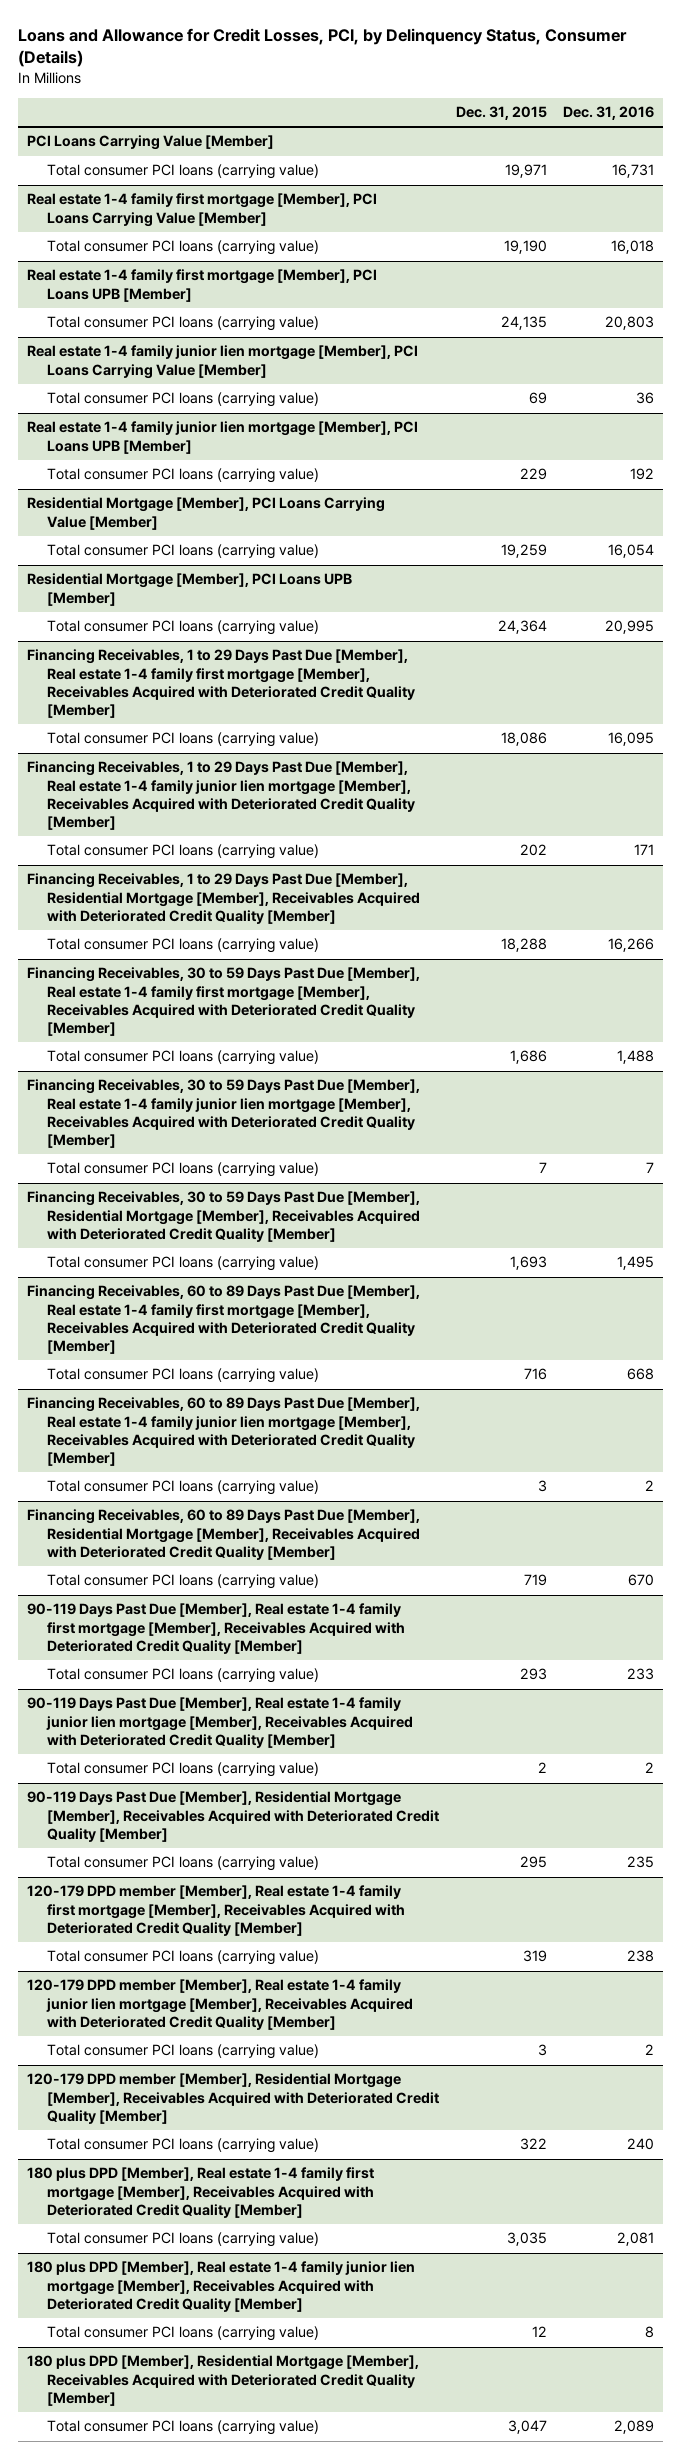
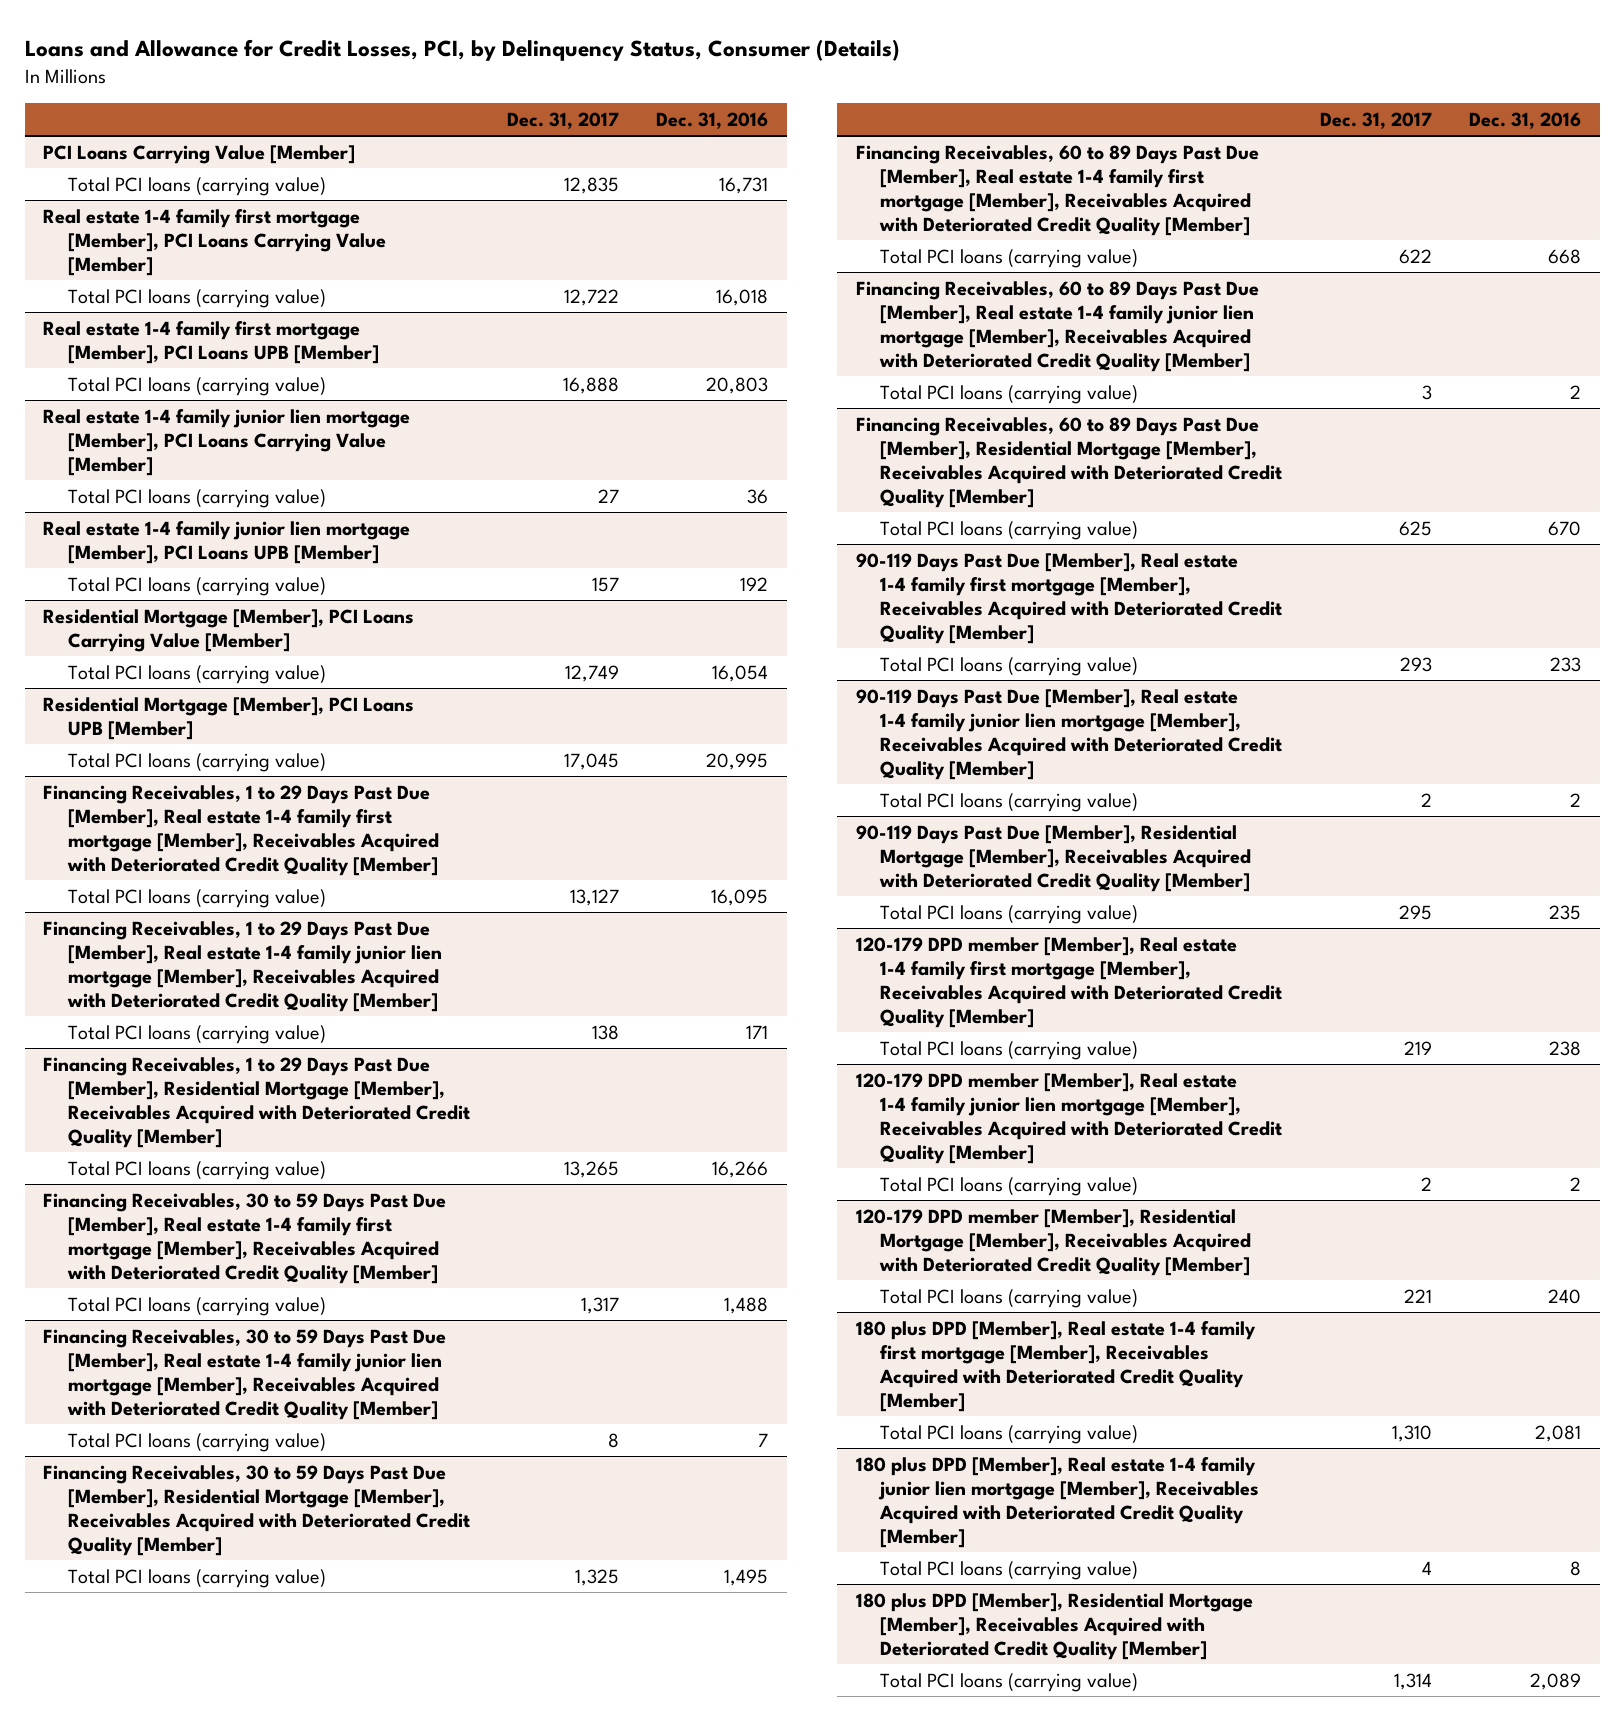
[455,105,547,120] Dec. 31, 2015 -> none
none -> [507,111,620,129] Dec. 31, 2017
[47,164,320,180] Total consumer PCI loans (carrying value) -> [67,176,326,196] Total PCI loans (carrying value)
[47,240,320,256] Total consumer PCI loans (carrying value) -> [67,288,326,308] Total PCI loans (carrying value)
[47,316,320,332] Total consumer PCI loans (carrying value) -> [67,376,326,396] Total PCI loans (carrying value)
[47,392,320,408] Total consumer PCI loans (carrying value) -> [67,488,326,508] Total PCI loans (carrying value)
[47,468,320,484] Total consumer PCI loans (carrying value) -> [67,576,326,596] Total PCI loans (carrying value)
[47,544,320,560] Total consumer PCI loans (carrying value) -> [67,664,326,684] Total PCI loans (carrying value)
[47,620,320,636] Total consumer PCI loans (carrying value) -> [67,752,326,772] Total PCI loans (carrying value)
[47,732,320,748] Total consumer PCI loans (carrying value) -> [67,888,326,908] Total PCI loans (carrying value)
[47,844,320,860] Total consumer PCI loans (carrying value) -> [67,1024,326,1044] Total PCI loans (carrying value)
[47,938,320,954] Total consumer PCI loans (carrying value) -> [67,1160,326,1180] Total PCI loans (carrying value)
[47,1050,320,1066] Total consumer PCI loans (carrying value) -> [67,1296,326,1316] Total PCI loans (carrying value)
[47,1162,320,1178] Total consumer PCI loans (carrying value) -> [67,1432,326,1452] Total PCI loans (carrying value)
[47,1256,320,1272] Total consumer PCI loans (carrying value) -> [67,1568,326,1588] Total PCI loans (carrying value)
[47,1368,320,1384] Total consumer PCI loans (carrying value) -> [880,248,1139,268] Total PCI loans (carrying value)
[47,1480,320,1496] Total consumer PCI loans (carrying value) -> [880,384,1139,404] Total PCI loans (carrying value)
[47,1574,320,1590] Total consumer PCI loans (carrying value) -> [880,520,1139,540] Total PCI loans (carrying value)
[47,1668,320,1684] Total consumer PCI loans (carrying value) -> [880,656,1139,676] Total PCI loans (carrying value)
[47,1762,320,1778] Total consumer PCI loans (carrying value) -> [880,792,1139,812] Total PCI loans (carrying value)
[47,1856,320,1872] Total consumer PCI loans (carrying value) -> [880,904,1139,924] Total PCI loans (carrying value)
[47,1950,320,1966] Total consumer PCI loans (carrying value) -> [880,1040,1139,1060] Total PCI loans (carrying value)
[47,2044,320,2060] Total consumer PCI loans (carrying value) -> [880,1176,1139,1196] Total PCI loans (carrying value)
[47,2138,320,2154] Total consumer PCI loans (carrying value) -> [880,1288,1139,1308] Total PCI loans (carrying value)
[47,2232,320,2248] Total consumer PCI loans (carrying value) -> [880,1424,1139,1444] Total PCI loans (carrying value)
[47,2326,320,2342] Total consumer PCI loans (carrying value) -> [880,1560,1139,1580] Total PCI loans (carrying value)
[47,2420,320,2436] Total consumer PCI loans (carrying value) -> [880,1672,1139,1692] Total PCI loans (carrying value)

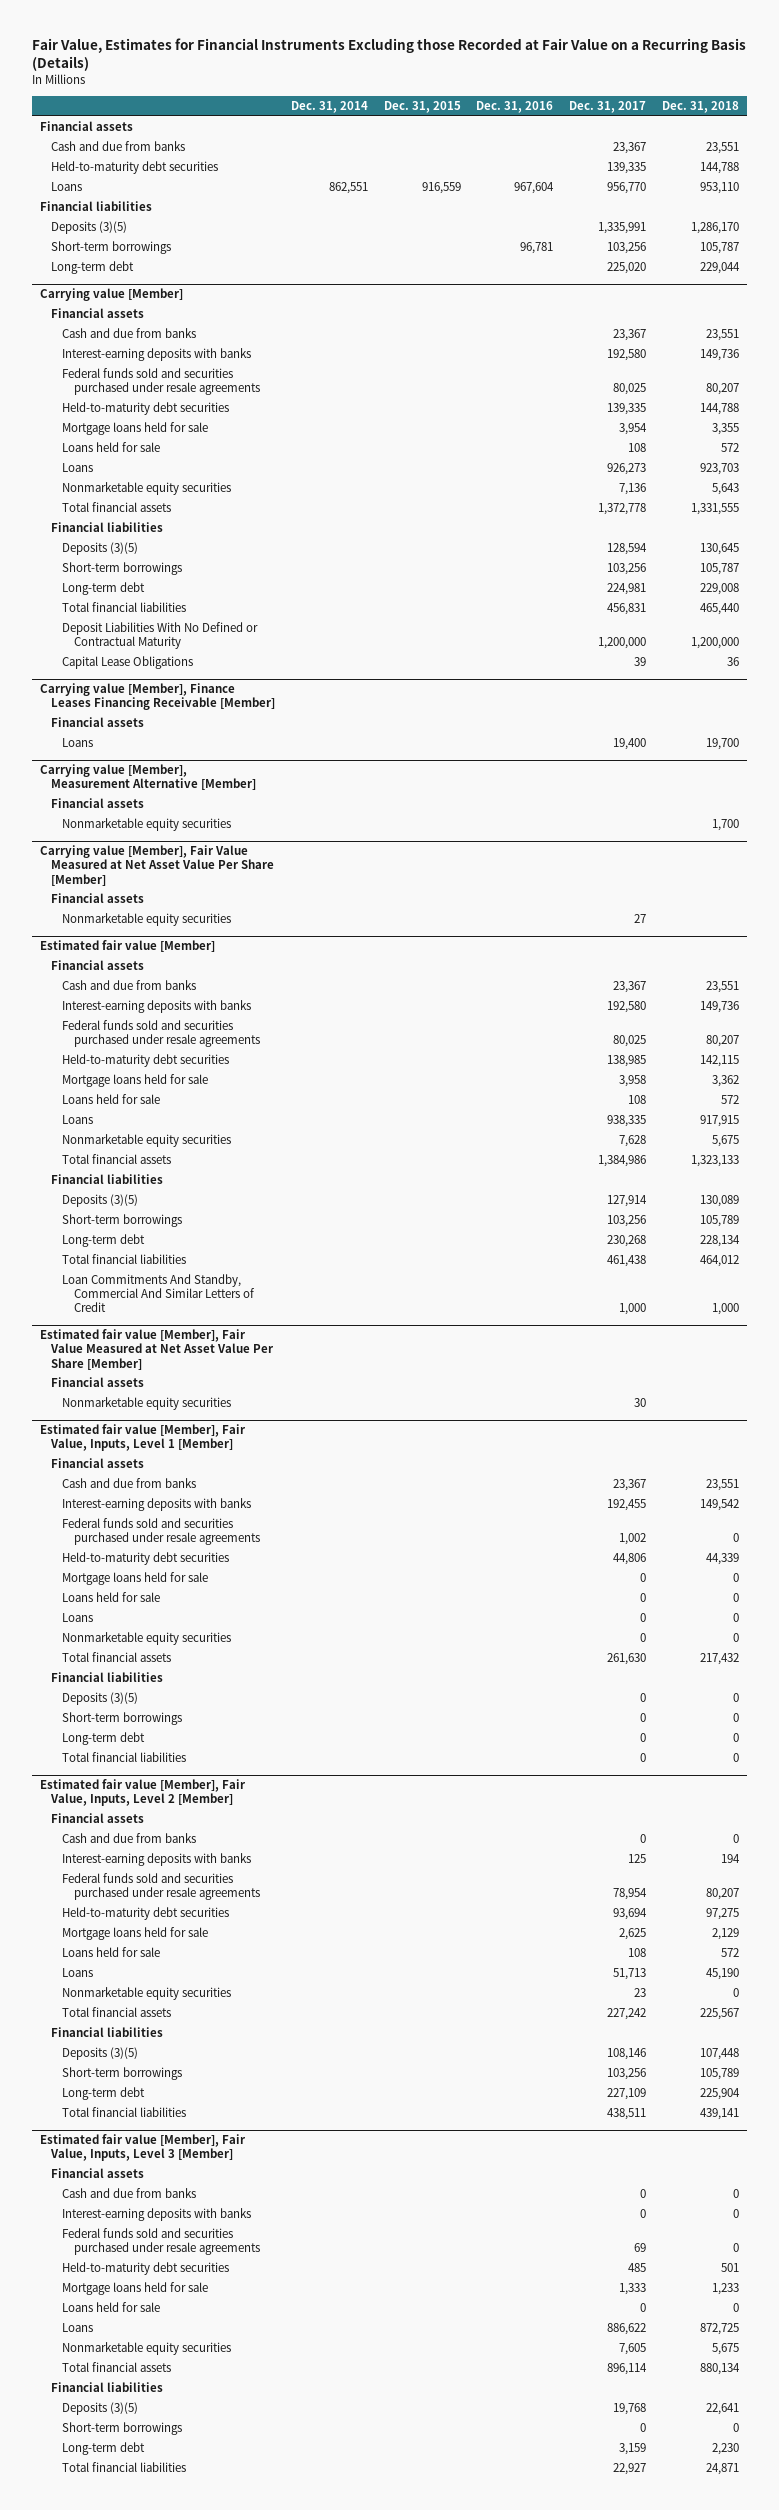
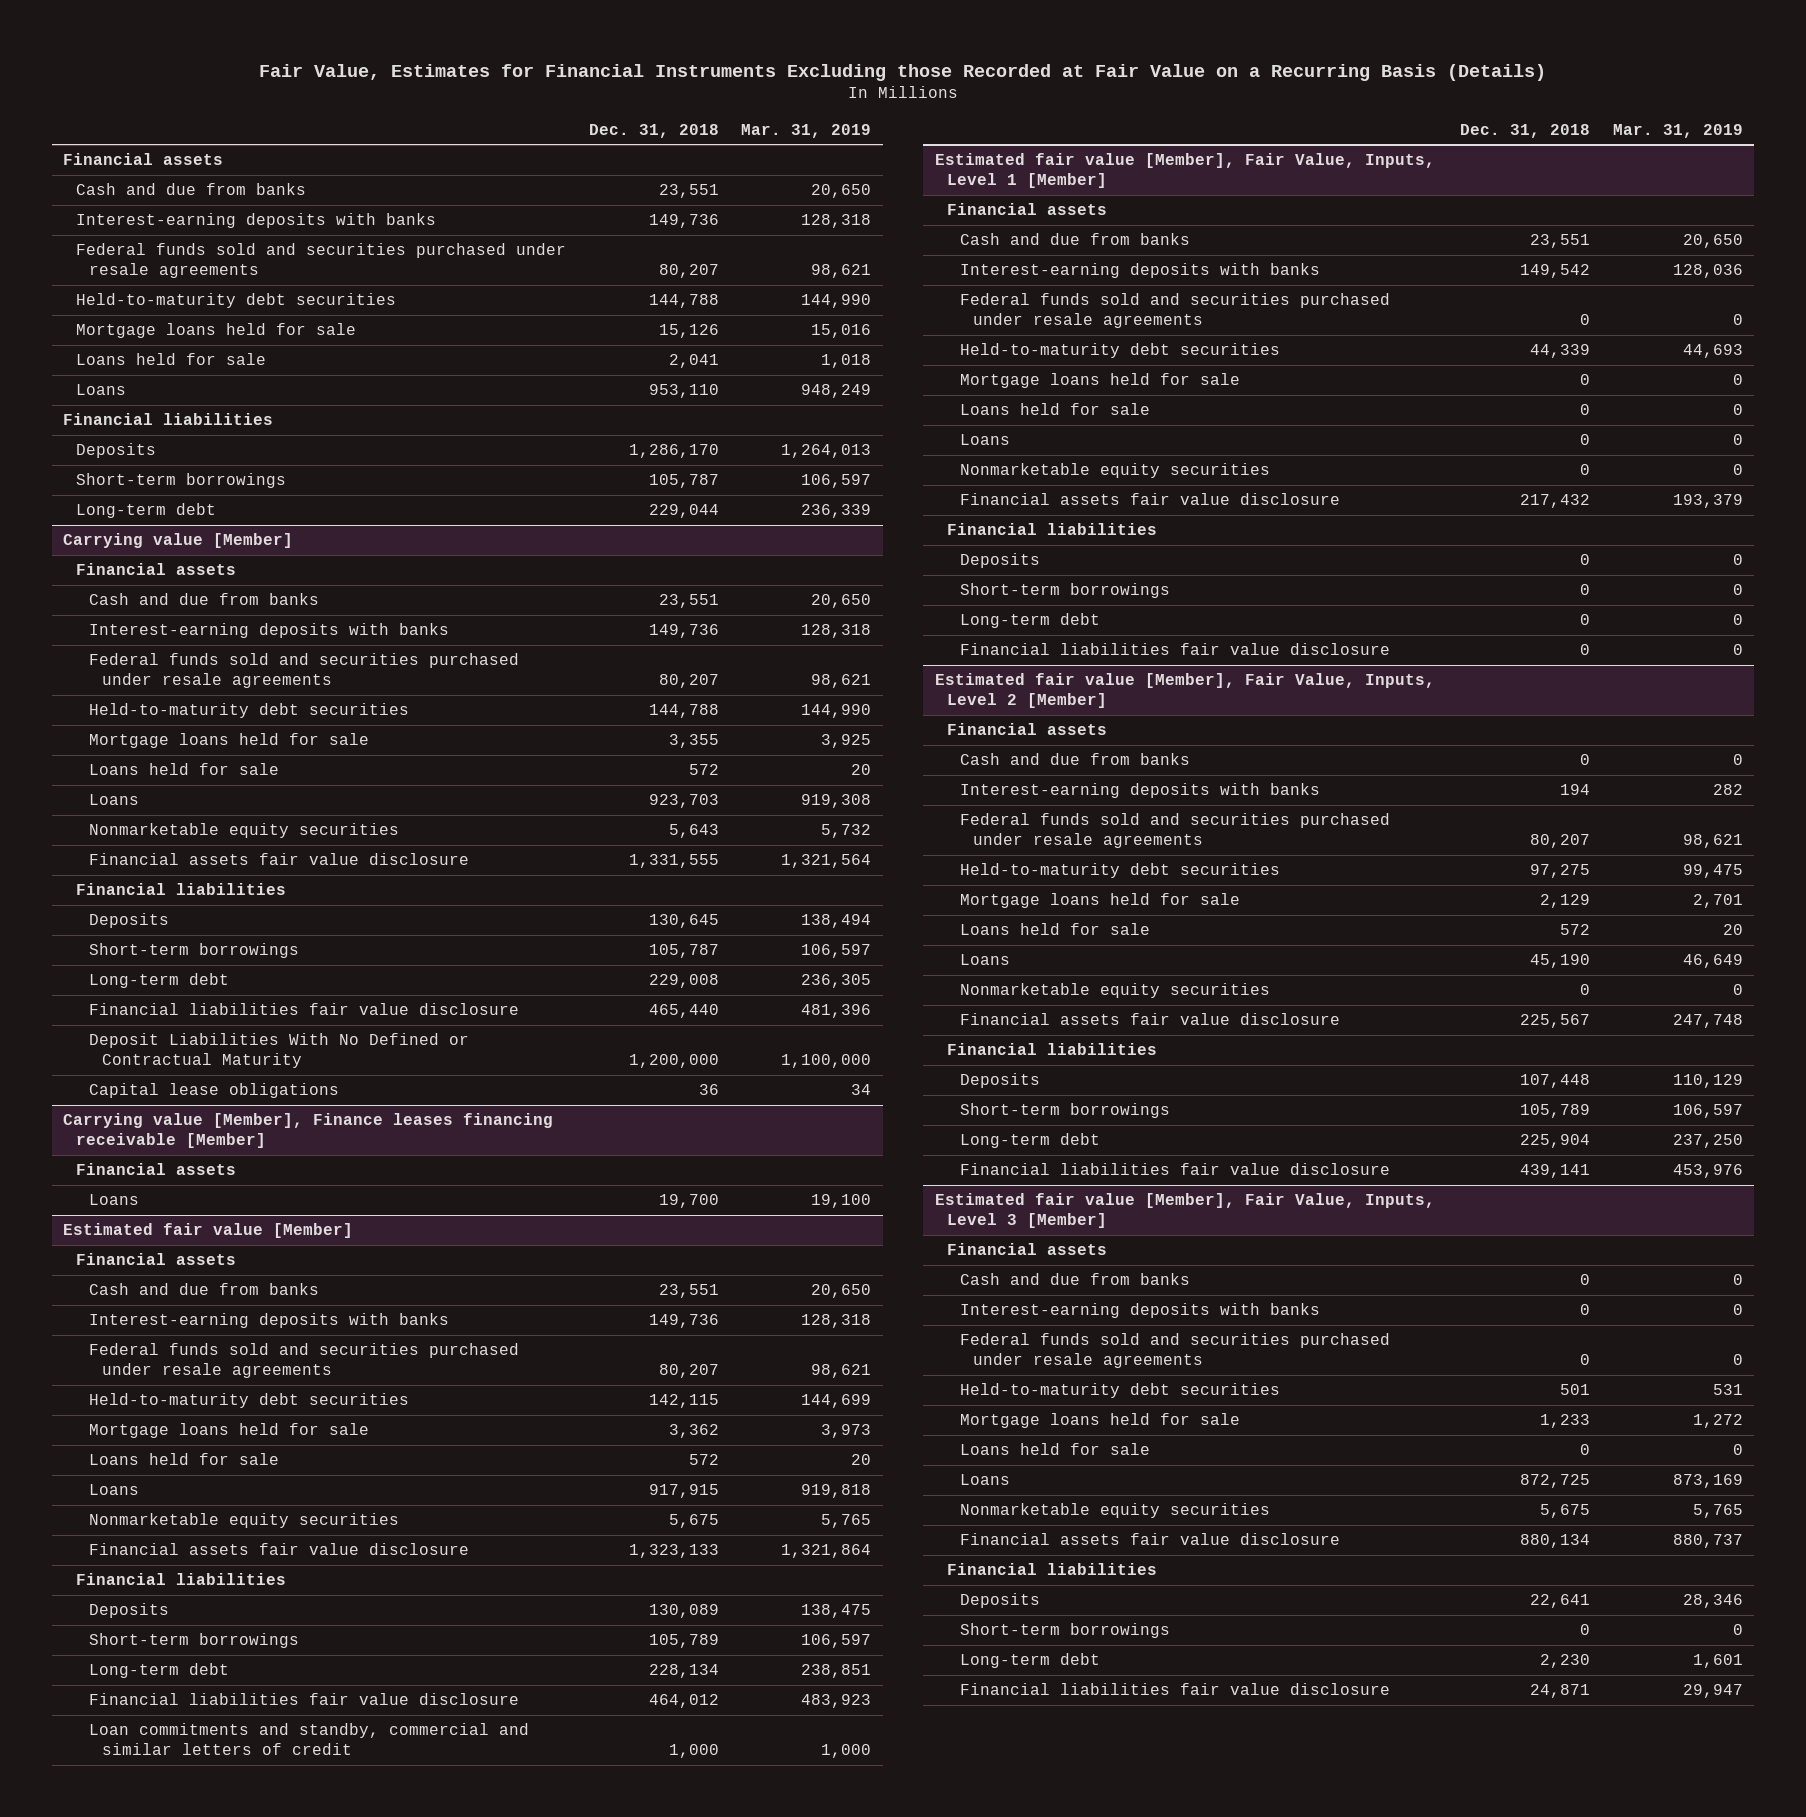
[290,101,368,114] Dec. 31, 2014 -> none
[383,101,461,114] Dec. 31, 2015 -> none
[476,101,554,114] Dec. 31, 2016 -> none
[569,101,647,114] Dec. 31, 2017 -> none
none -> [741,123,872,138] Mar. 31, 2019
none -> [75,213,436,229] Interest-earning deposits with banks
none -> [75,243,566,279] Federal funds sold and securities purchased under resale agreements
none -> [75,323,356,339] Mortgage loans held for sale
none -> [75,353,266,366] Loans held for sale
[51,221,128,235] Deposits (3)(5) -> [75,443,156,459] Deposits
[62,502,172,513] Total financial assets -> [88,853,469,866] Financial assets fair value disclosure
[62,542,139,556] Deposits (3)(5) -> [88,913,169,929] Deposits
[62,602,187,613] Total financial liabilities -> [88,1003,519,1016] Financial liabilities fair value disclosure
[62,656,194,670] Capital Lease Obligations -> [88,1083,339,1099] Capital lease obligations
[39,683,276,711] Carrying value [Member], Finance Leases Financing Receivable [Member] -> [63,1113,554,1149] Carrying value [Member], Finance leases financing receivable [Member]
[39,764,257,791] Carrying value [Member], Measurement Alternative [Member] -> none
[51,798,145,809] Financial assets -> none
[62,818,232,832] Nonmarketable equity securities -> none
[39,845,275,886] Carrying value [Member], Fair Value Measured at Net Asset Value Per Share [Member] -> none
[51,893,145,904] Financial assets -> none
[62,913,232,927] Nonmarketable equity securities -> none
[62,1154,172,1165] Total financial assets -> [88,1543,469,1556] Financial assets fair value disclosure
[62,1194,139,1208] Deposits (3)(5) -> [88,1603,169,1619] Deposits
[39,1329,275,1370] Estimated fair value [Member], Fair Value Measured at Net Asset Value Per Share [Member] -> none
[51,1377,145,1388] Financial assets -> none
[62,1397,232,1411] Nonmarketable equity securities -> none
[62,1254,187,1265] Total financial liabilities -> [88,1693,519,1706] Financial liabilities fair value disclosure
[62,1274,255,1313] Loan Commitments And Standby, Commercial And Similar Letters of Credit -> [88,1723,529,1756] Loan commitments and standby, commercial and similar letters of credit
[62,1652,172,1663] Total financial assets -> [960,493,1341,506] Financial assets fair value disclosure
[62,1692,139,1706] Deposits (3)(5) -> [960,553,1041,569] Deposits
[62,1752,187,1763] Total financial liabilities -> [960,643,1391,656] Financial liabilities fair value disclosure
[62,2007,172,2018] Total financial assets -> [960,1013,1341,1026] Financial assets fair value disclosure
[62,2047,139,2061] Deposits (3)(5) -> [960,1073,1041,1089] Deposits
[62,2107,187,2118] Total financial liabilities -> [960,1163,1391,1176] Financial liabilities fair value disclosure
[62,2362,172,2373] Total financial assets -> [960,1533,1341,1546] Financial assets fair value disclosure
[62,2402,139,2416] Deposits (3)(5) -> [960,1593,1041,1609] Deposits
[62,2462,187,2473] Total financial liabilities -> [960,1683,1391,1696] Financial liabilities fair value disclosure

